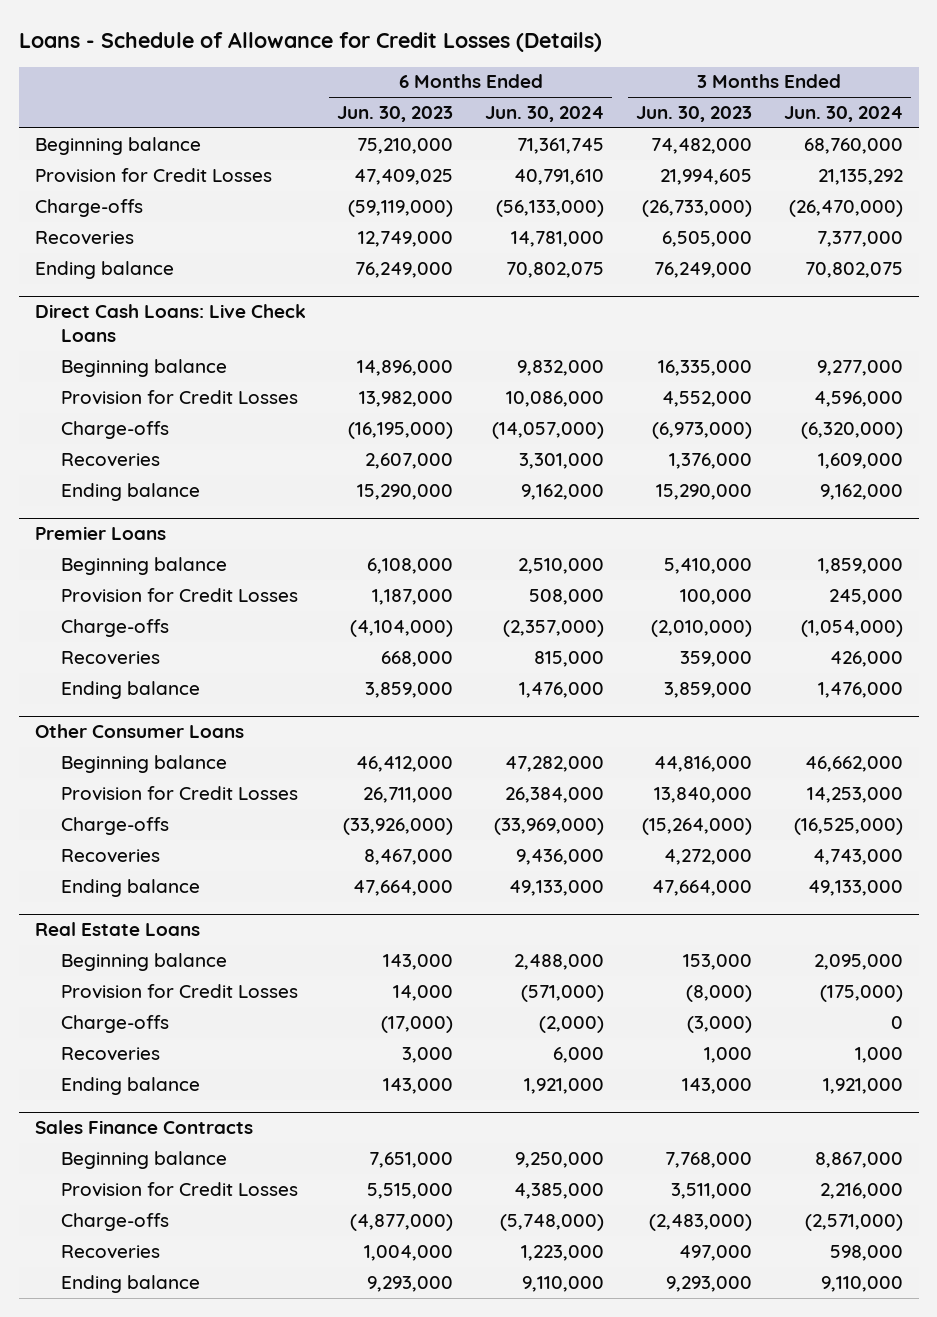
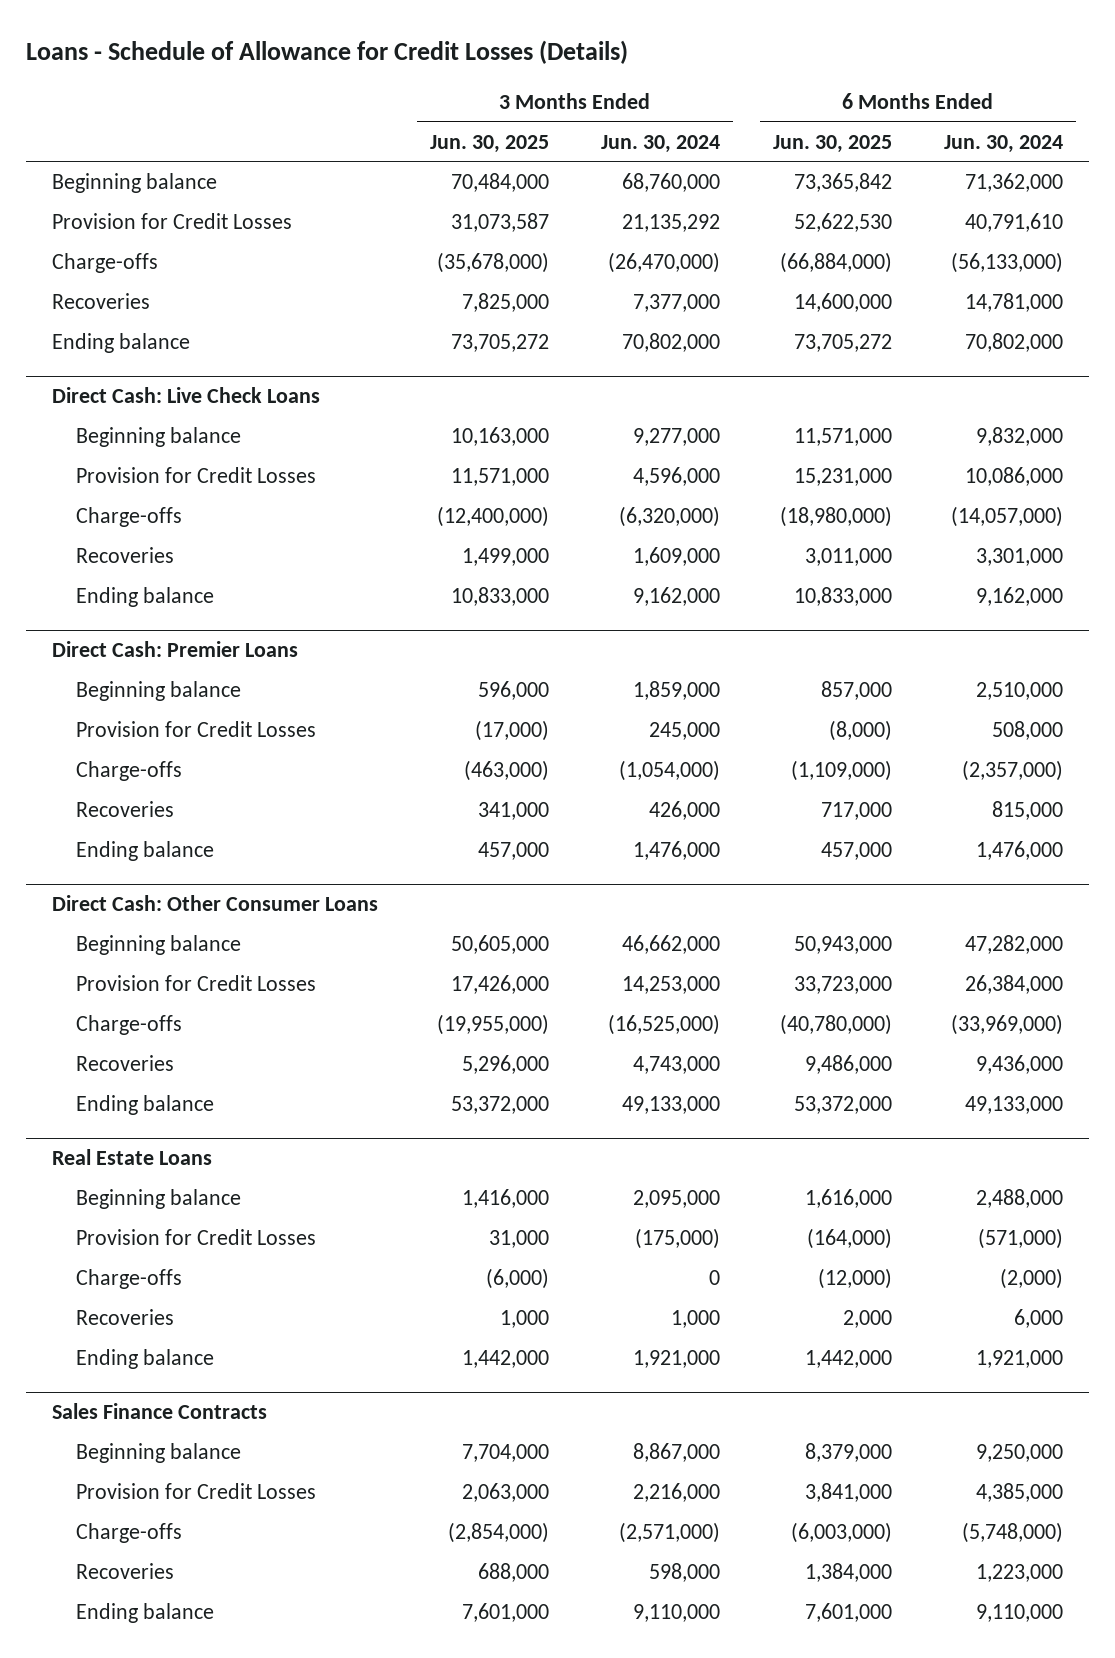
[337,105,454,122] Jun. 30, 2023 -> none
[635,105,752,122] Jun. 30, 2023 -> none
none -> [430,134,550,153] Jun. 30, 2025
none -> [772,134,892,153] Jun. 30, 2025
[517,137,605,154] 71,361,745 -> [964,172,1063,192] 71,362,000
[506,261,605,278] 70,802,075 -> [964,332,1063,352] 70,802,000
[804,261,903,278] 70,802,075 -> [622,332,721,352] 70,802,000
[34,303,306,343] Direct Cash Loans: Live Check Loans -> [51,387,320,404] Direct Cash: Live Check Loans
[34,525,166,540] Premier Loans -> [51,641,298,658] Direct Cash: Premier Loans
[34,723,244,738] Other Consumer Loans -> [51,895,378,912] Direct Cash: Other Consumer Loans

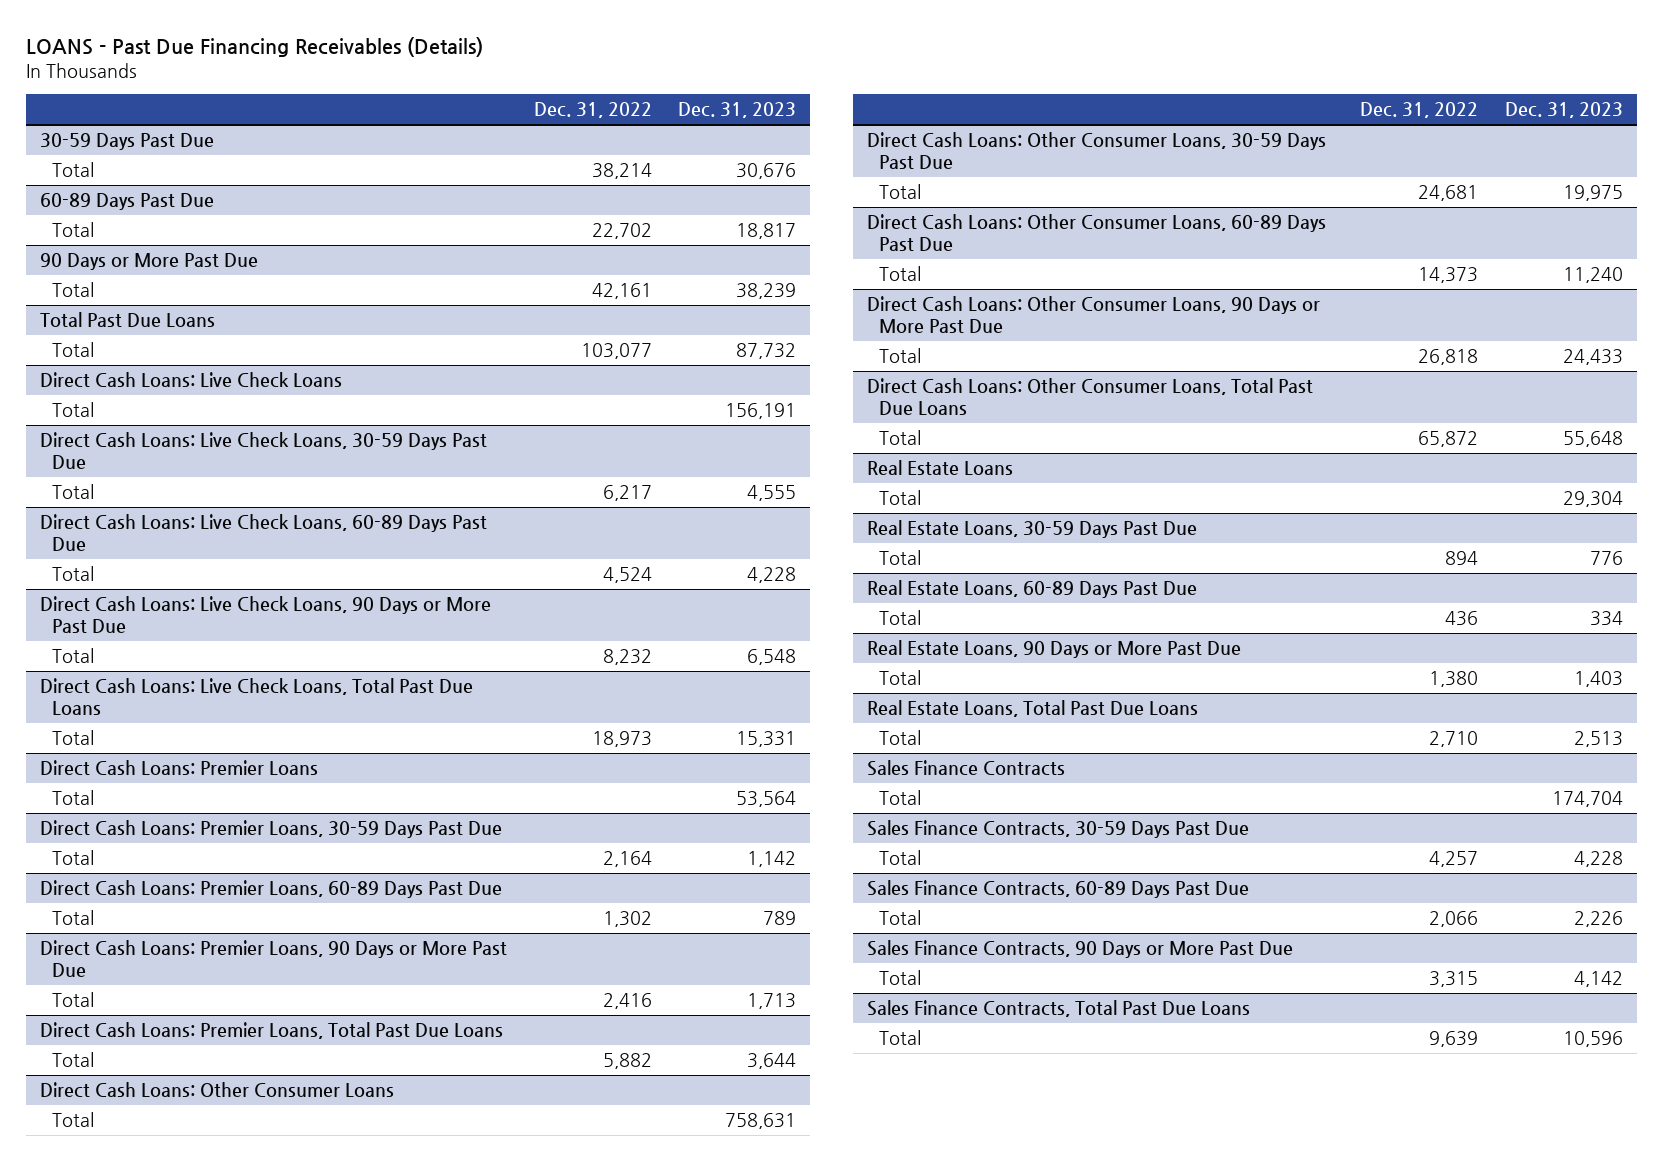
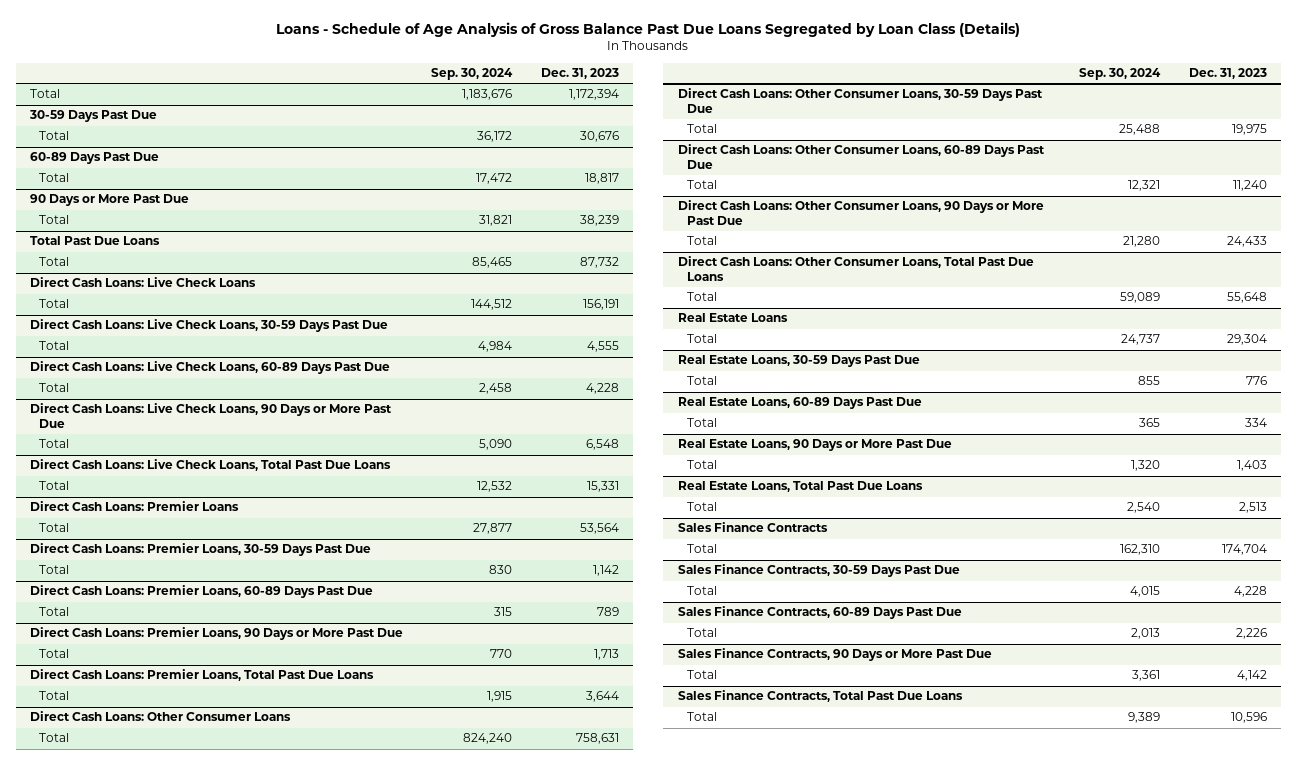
[26,37,484,58] LOANS - Past Due Financing Receivables (Details) -> [276,22,1021,38] Loans - Schedule of Age Analysis of Gross Balance Past Due Loans Segregated by Loan Class (Details)
[533,102,652,119] Dec. 31, 2022 -> none
none -> [431,67,514,80] Sep. 30, 2024
none -> [29,89,60,99] Total

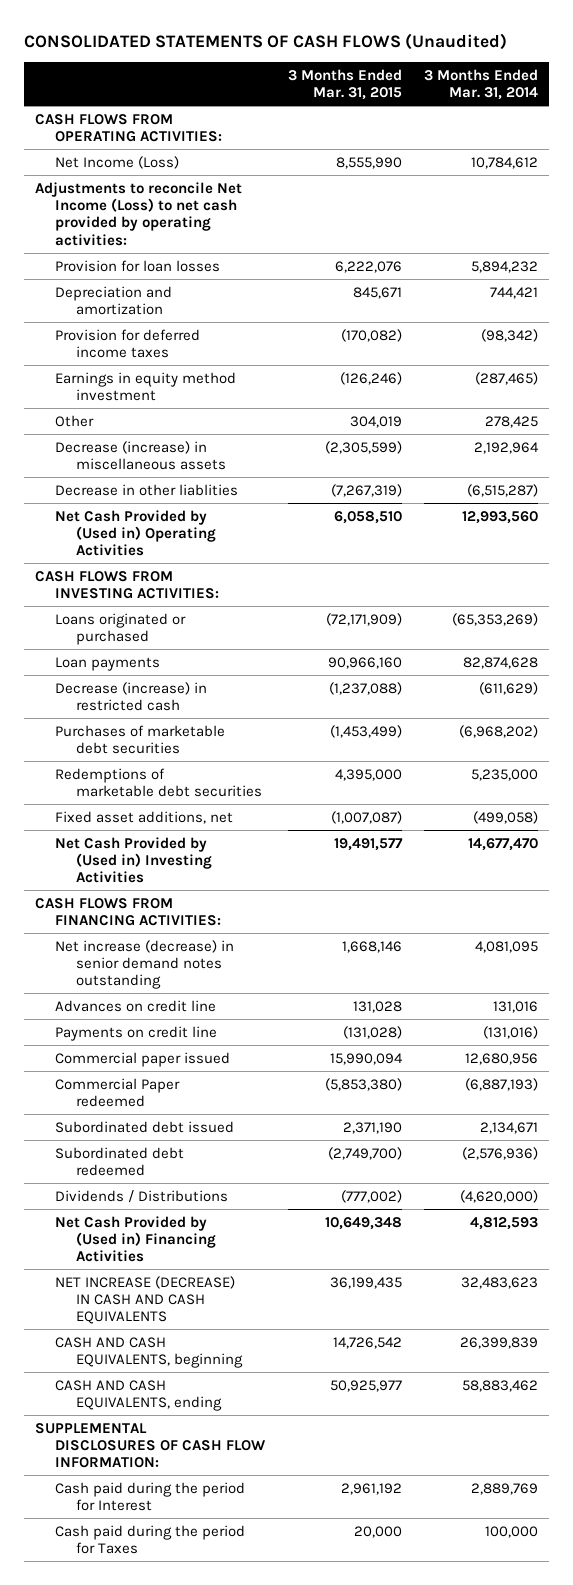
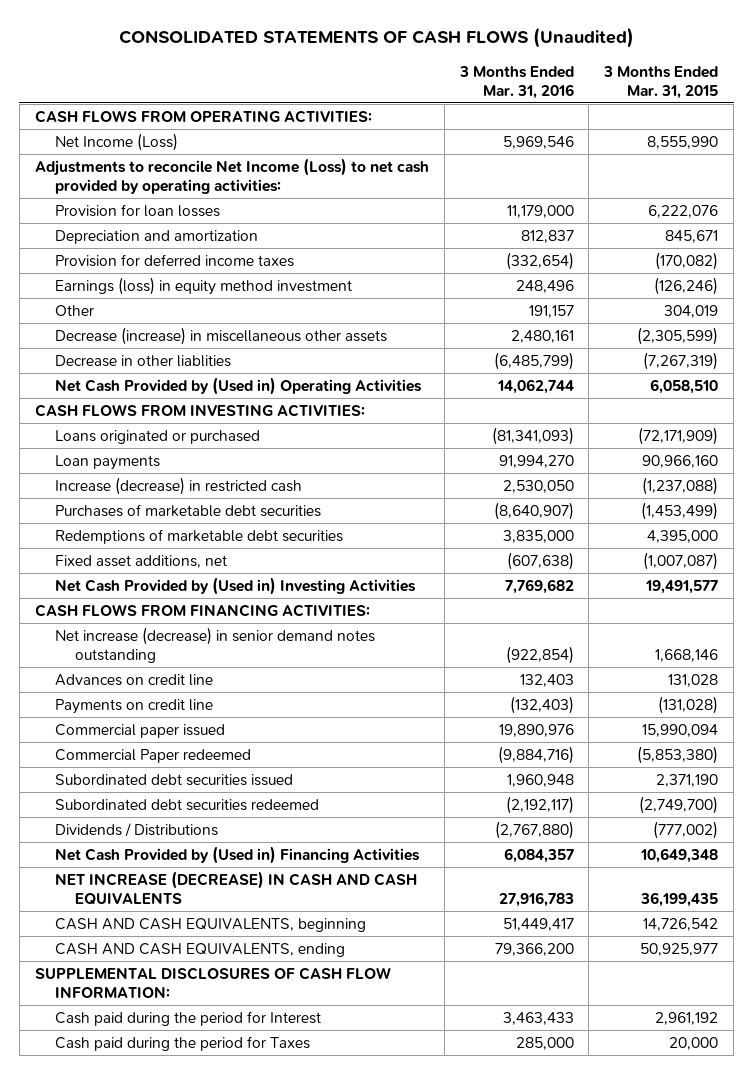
[423,68,538,101] 3 Months Ended Mar. 31, 2014 -> none
none -> [458,66,574,99] 3 Months Ended Mar. 31, 2016
[55,371,237,401] Earnings in equity method investment -> [54,277,352,296] Earnings (loss) in equity method investment
[55,440,226,470] Decrease (increase) in miscellaneous assets -> [54,327,387,346] Decrease (increase) in miscellaneous other assets
[55,681,208,711] Decrease (increase) in restricted cash -> [54,477,302,496] Increase (decrease) in restricted cash
[55,1120,235,1133] Subordinated debt issued -> [54,774,293,787] Subordinated debt securities issued
[55,1146,185,1176] Subordinated debt redeemed -> [54,799,319,812] Subordinated debt securities redeemed

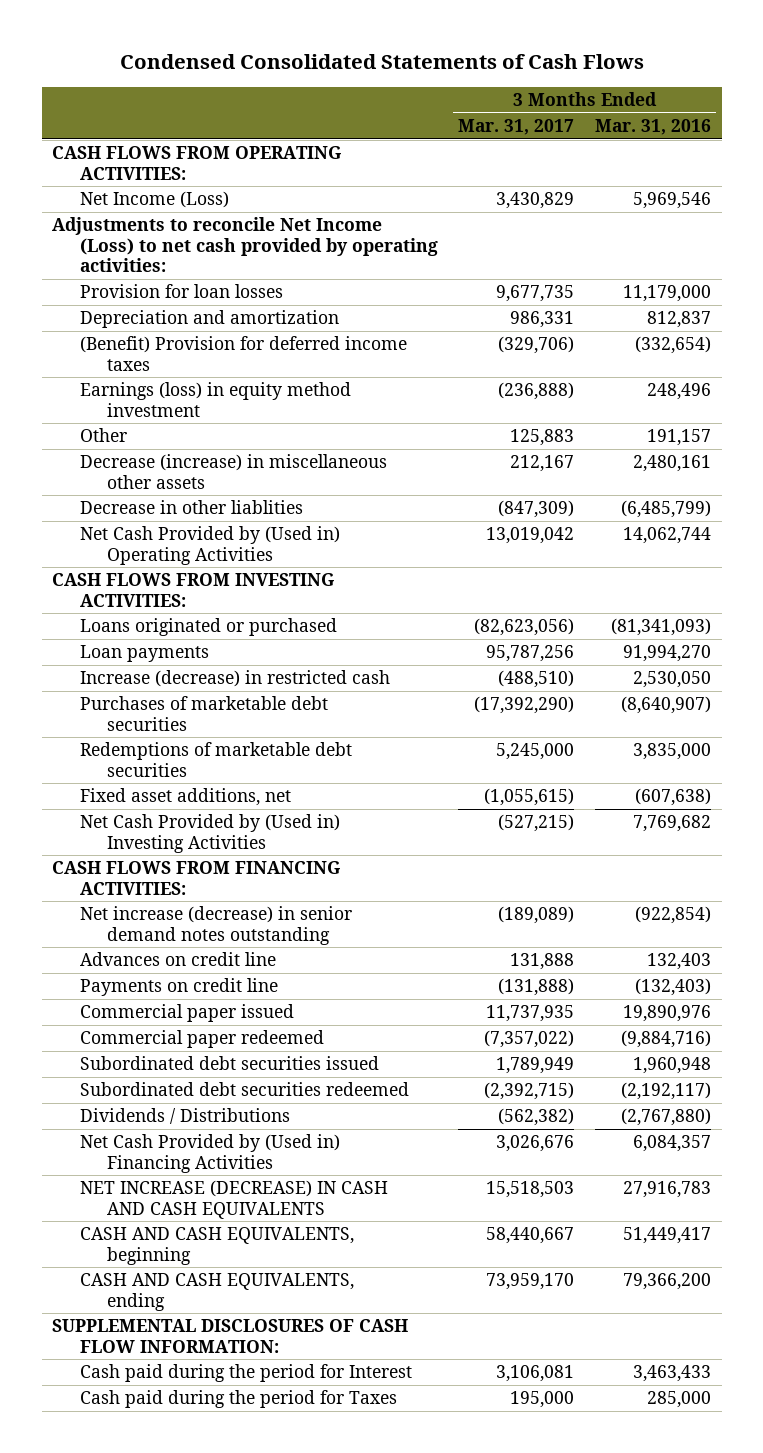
[118,27,634,49] CONSOLIDATED STATEMENTS OF CASH FLOWS (Unaudited) -> [119,54,644,70] Condensed Consolidated Statements of Cash Flows
[603,66,719,99] 3 Months Ended Mar. 31, 2015 -> none
none -> [458,119,575,136] Mar. 31, 2017
[54,254,294,268] Provision for deferred income taxes -> [79,336,407,371] (Benefit) Provision for deferred income taxes
[54,749,251,764] Commercial Paper redeemed -> [79,1030,324,1049] Commercial paper redeemed

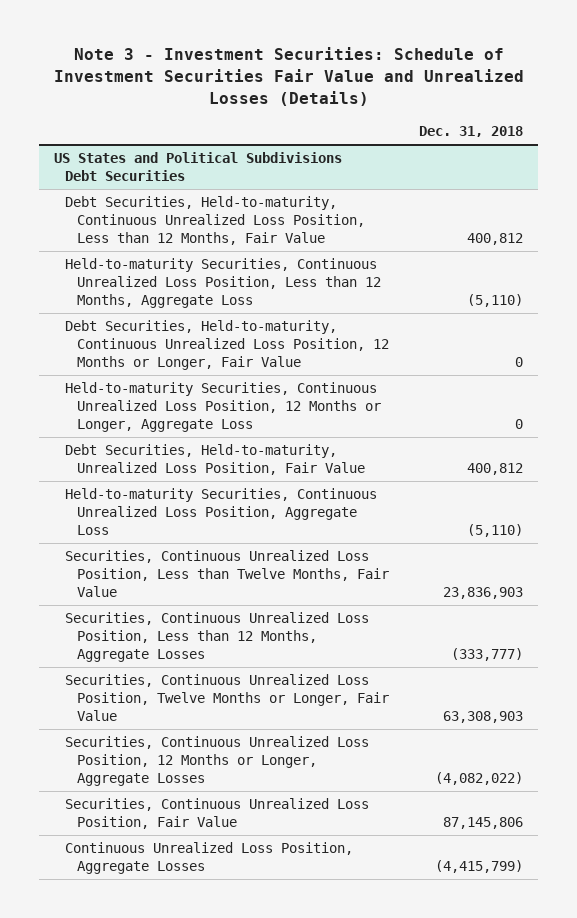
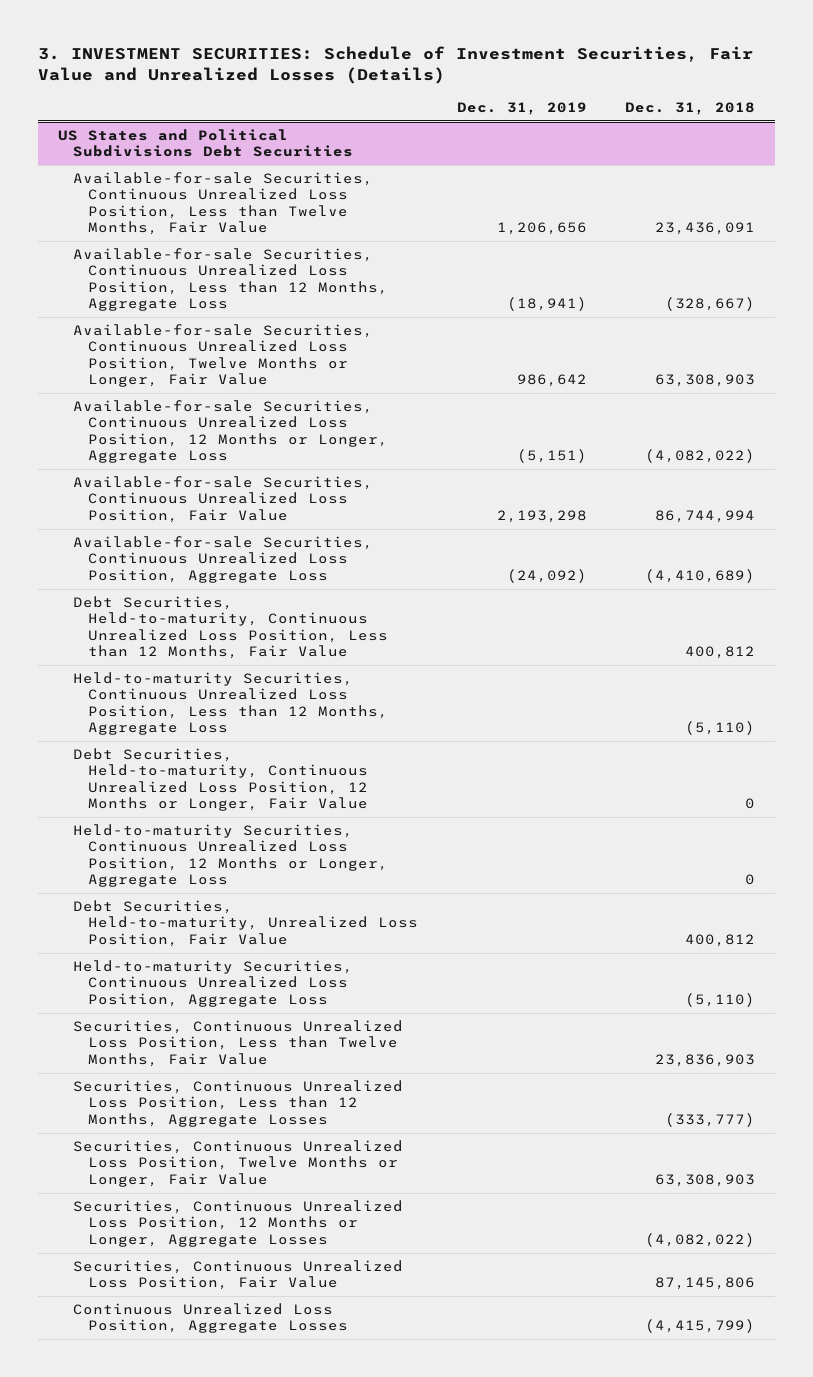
[53,47,524,106] Note 3 - Investment Securities: Schedule of Investment Securities Fair Value and Unrealized Losses (Details) -> [38,46,754,85] 3. INVESTMENT SECURITIES: Schedule of Investment Securities, Fair Value and Unrealized Losses (Details)
none -> [456,101,587,115] Dec. 31, 2019
none -> [72,172,373,236] Available-for-sale Securities, Continuous Unrealized Loss Position, Less than Twelve Months, Fair Value
none -> [72,248,388,312] Available-for-sale Securities, Continuous Unrealized Loss Position, Less than 12 Months, Aggregate Loss
none -> [72,324,373,388] Available-for-sale Securities, Continuous Unrealized Loss Position, Twelve Months or Longer, Fair Value
none -> [72,400,388,464] Available-for-sale Securities, Continuous Unrealized Loss Position, 12 Months or Longer, Aggregate Loss
none -> [72,476,373,523] Available-for-sale Securities, Continuous Unrealized Loss Position, Fair Value
none -> [72,536,373,583] Available-for-sale Securities, Continuous Unrealized Loss Position, Aggregate Loss

